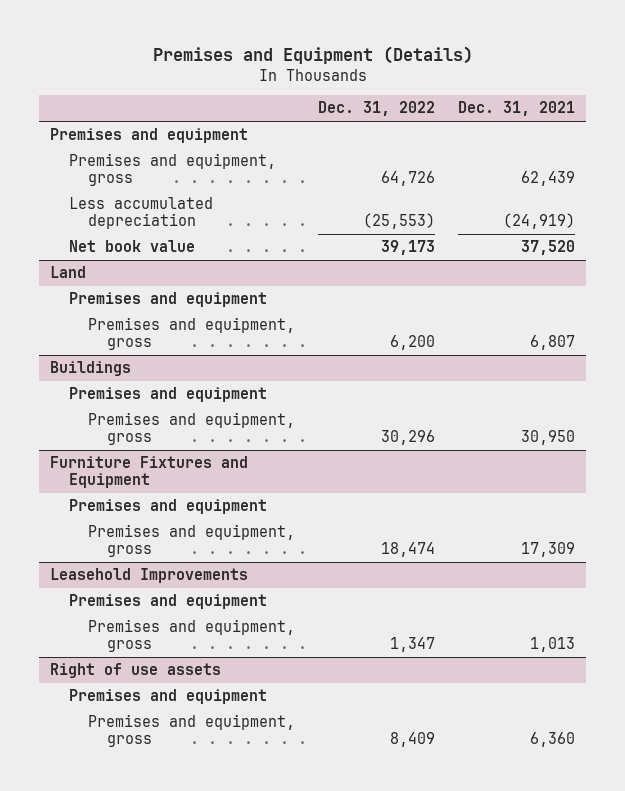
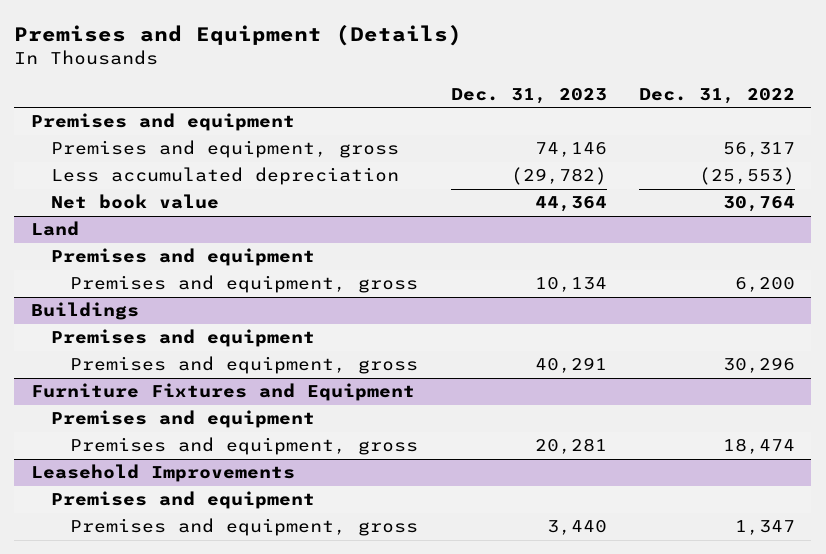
[457,101,575,117] Dec. 31, 2021 -> none
none -> [450,87,607,104] Dec. 31, 2023
[381,171,436,187] 64,726 -> [723,142,796,158] 56,317
[381,240,436,256] 39,173 -> [723,196,796,213] 30,764
[50,663,222,679] Right of use assets -> none
[69,689,268,705] Premises and equipment -> none
[88,714,296,748] Premises and equipment, gross -> none

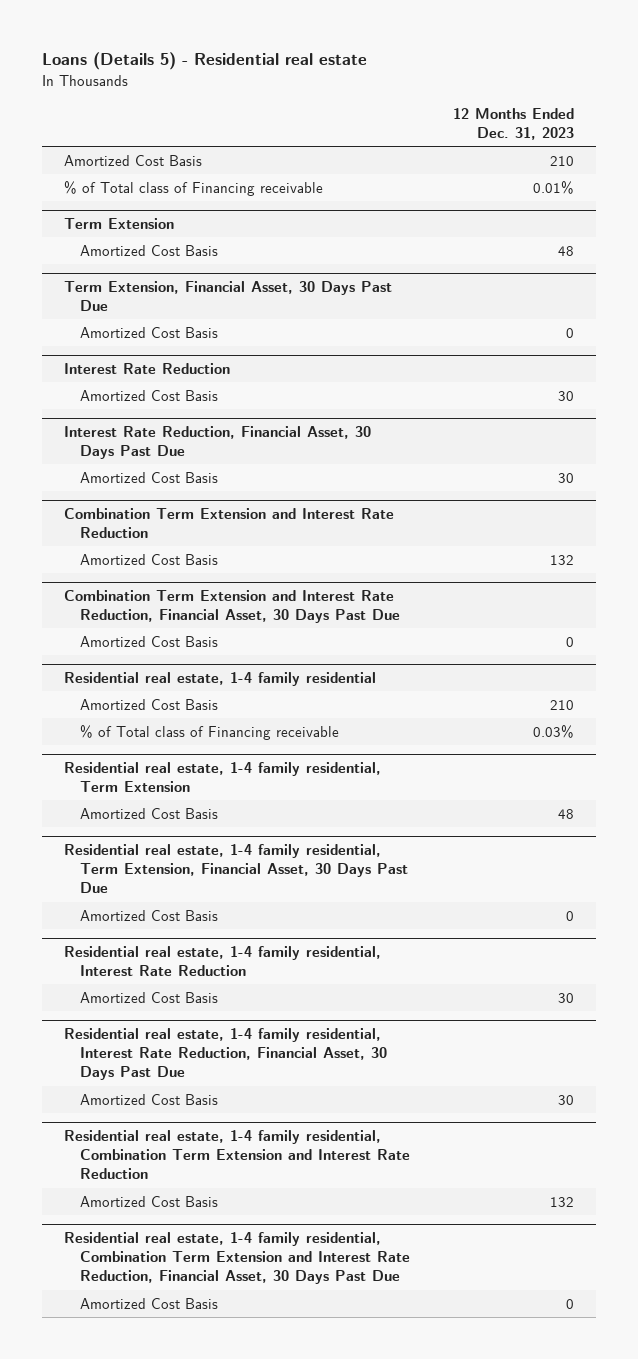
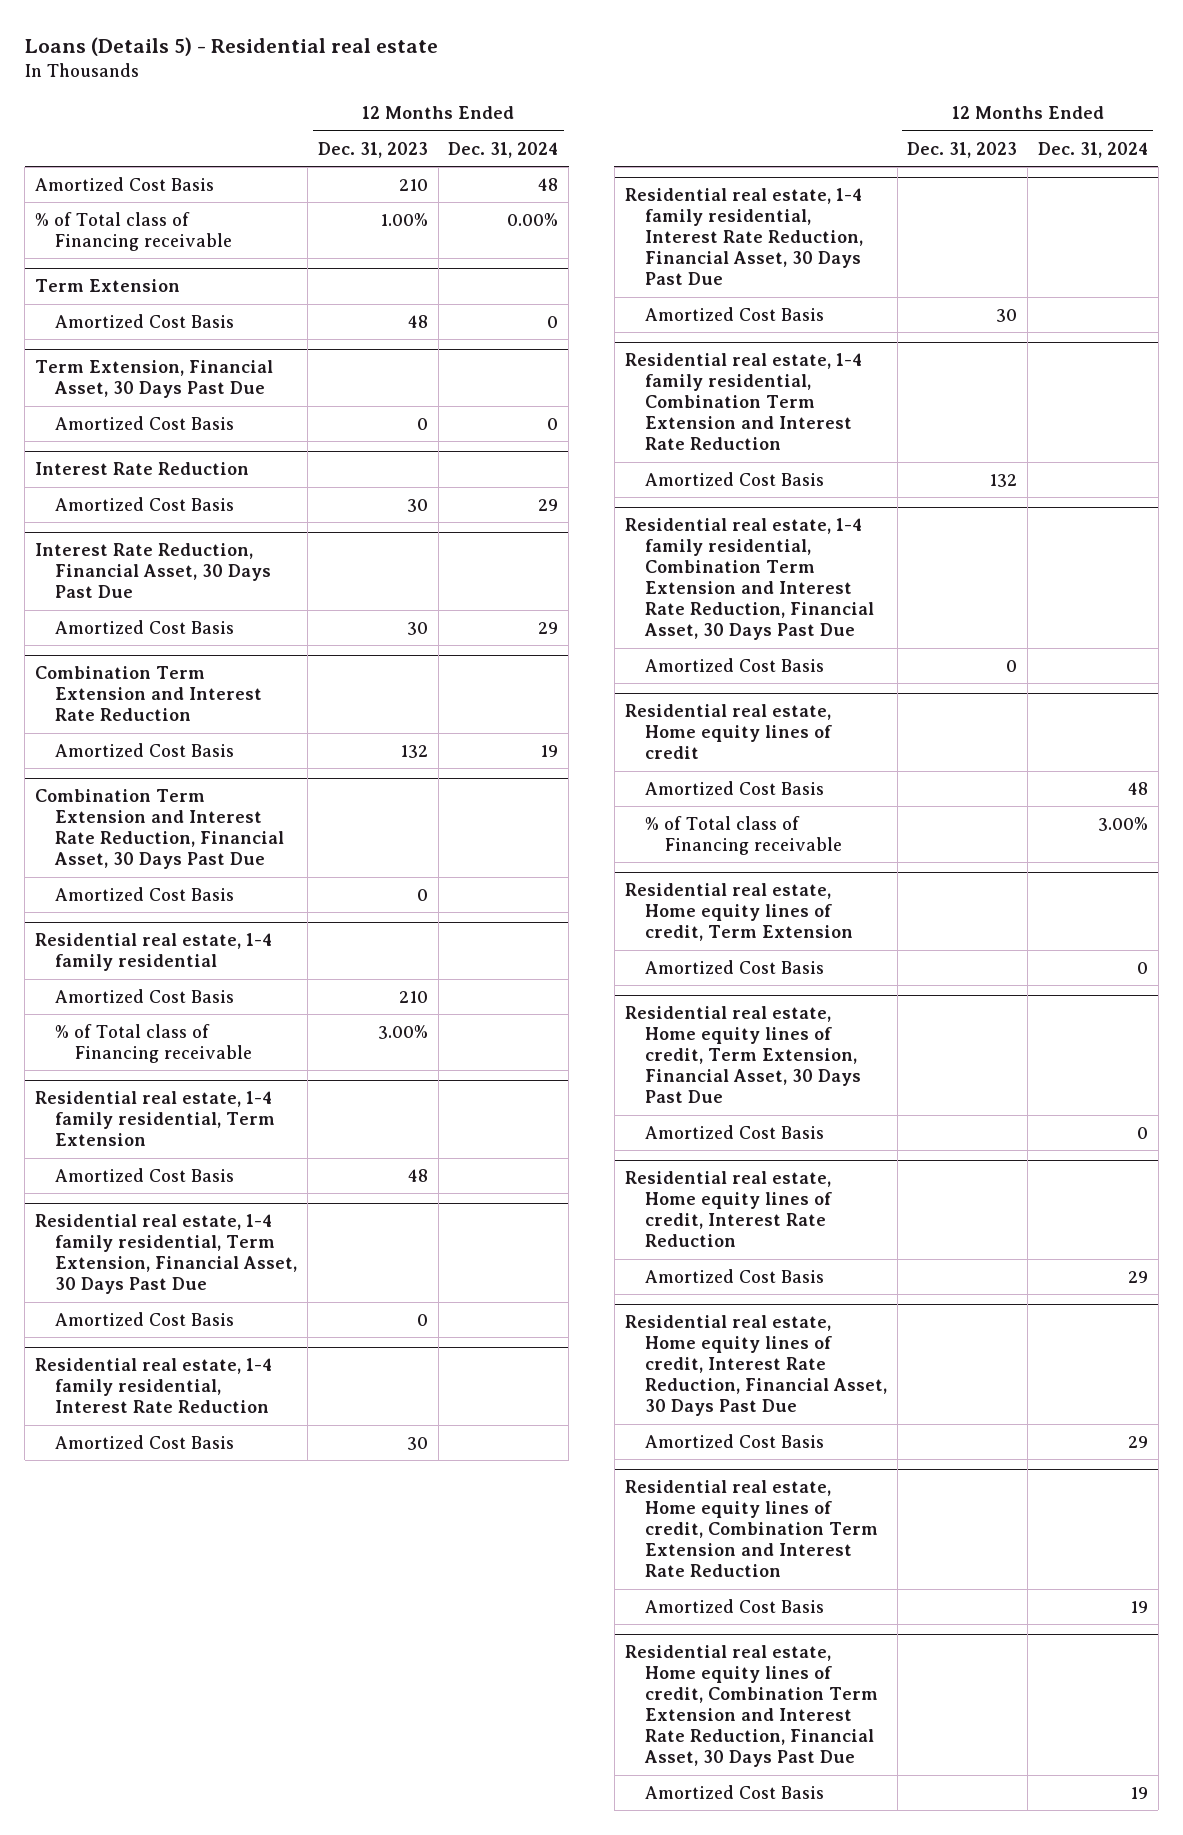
none -> [448,141,559,158] Dec. 31, 2024
[533,180,575,194] 0.01% -> [379,212,428,226] 1.00%
[533,724,575,738] 0.03% -> [377,1024,428,1039] 3.00%
none -> [624,704,832,760] Residential real estate, Home equity lines of credit
none -> [644,780,824,795] Amortized Cost Basis
none -> [644,815,842,855] % of Total class of Financing receivable
none -> [624,883,853,942] Residential real estate, Home equity lines of credit, Term Extension
none -> [644,959,824,974] Amortized Cost Basis
none -> [624,1006,861,1104] Residential real estate, Home equity lines of credit, Term Extension, Financial Asset, 30 Days Past Due
none -> [644,1124,824,1139] Amortized Cost Basis
none -> [624,1171,832,1248] Residential real estate, Home equity lines of credit, Interest Rate Reduction
none -> [644,1268,824,1283] Amortized Cost Basis
none -> [624,1315,887,1417] Residential real estate, Home equity lines of credit, Interest Rate Reduction, Financial Asset, 30 Days Past Due
none -> [644,1433,824,1448] Amortized Cost Basis
none -> [624,1480,878,1578] Residential real estate, Home equity lines of credit, Combination Term Extension and Interest Rate Reduction
none -> [644,1598,824,1613] Amortized Cost Basis
none -> [624,1645,878,1768] Residential real estate, Home equity lines of credit, Combination Term Extension and Interest Rate Reduction, Financial Asset, 30 Days Past Due
none -> [644,1784,824,1799] Amortized Cost Basis

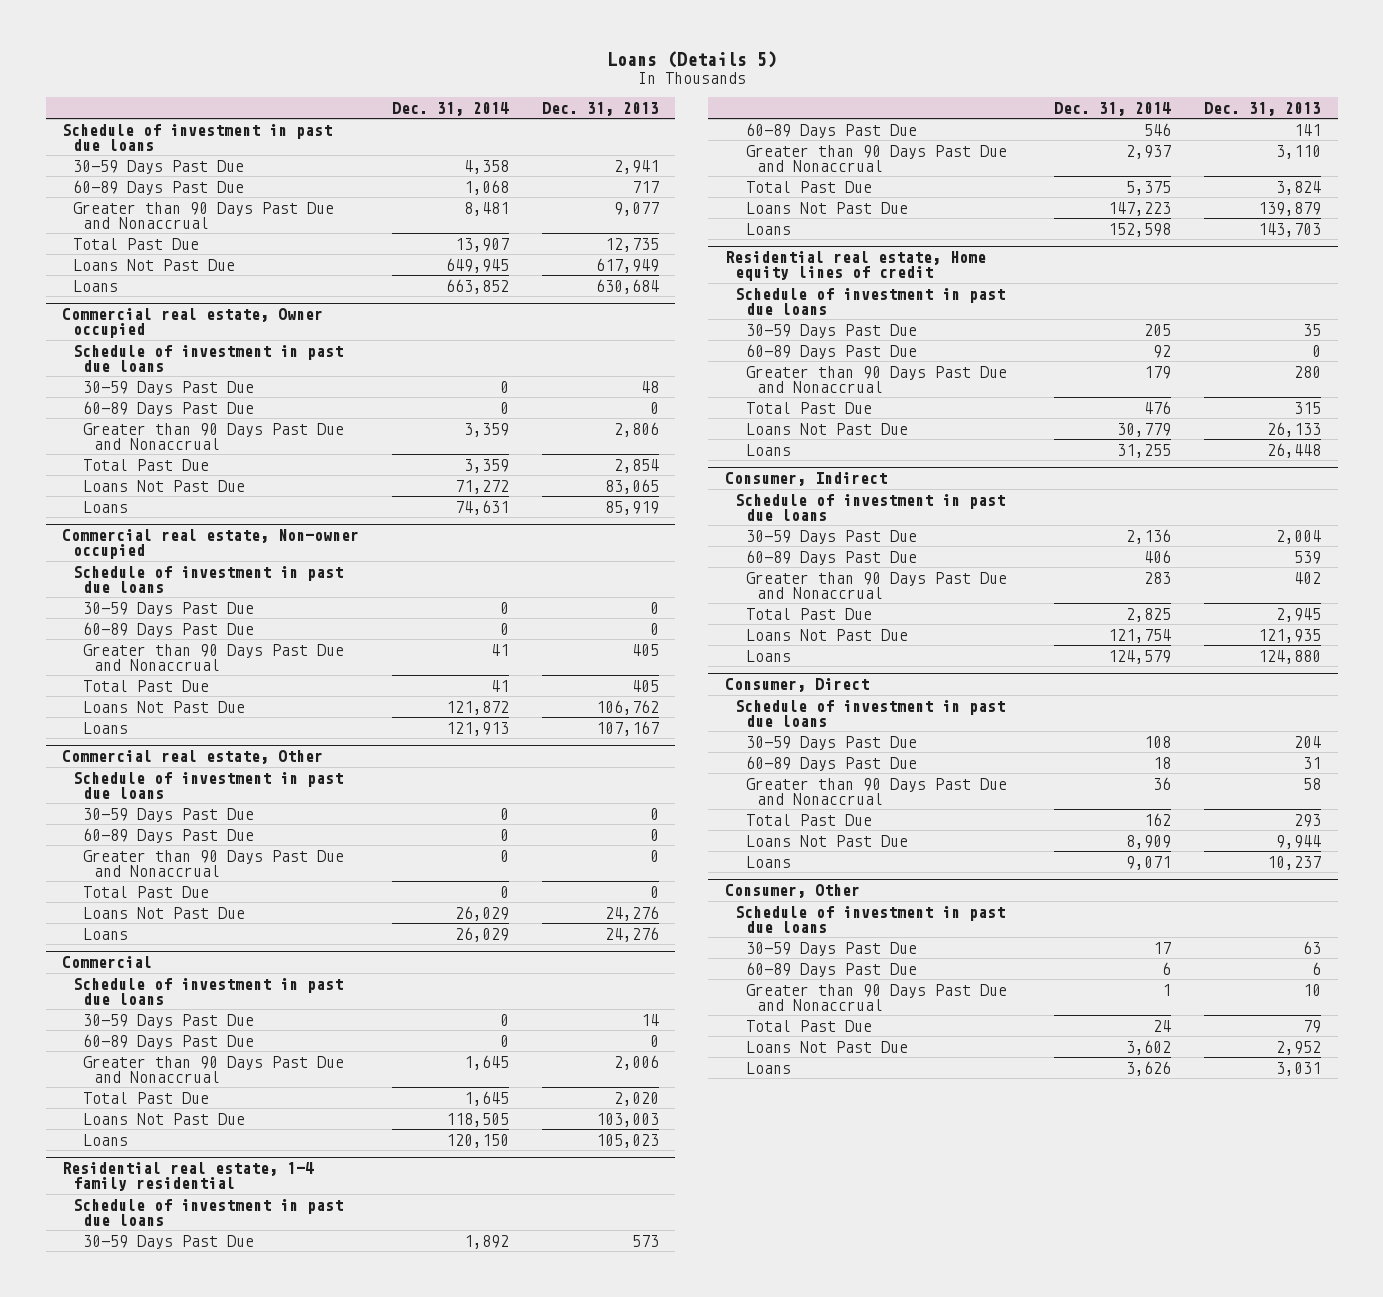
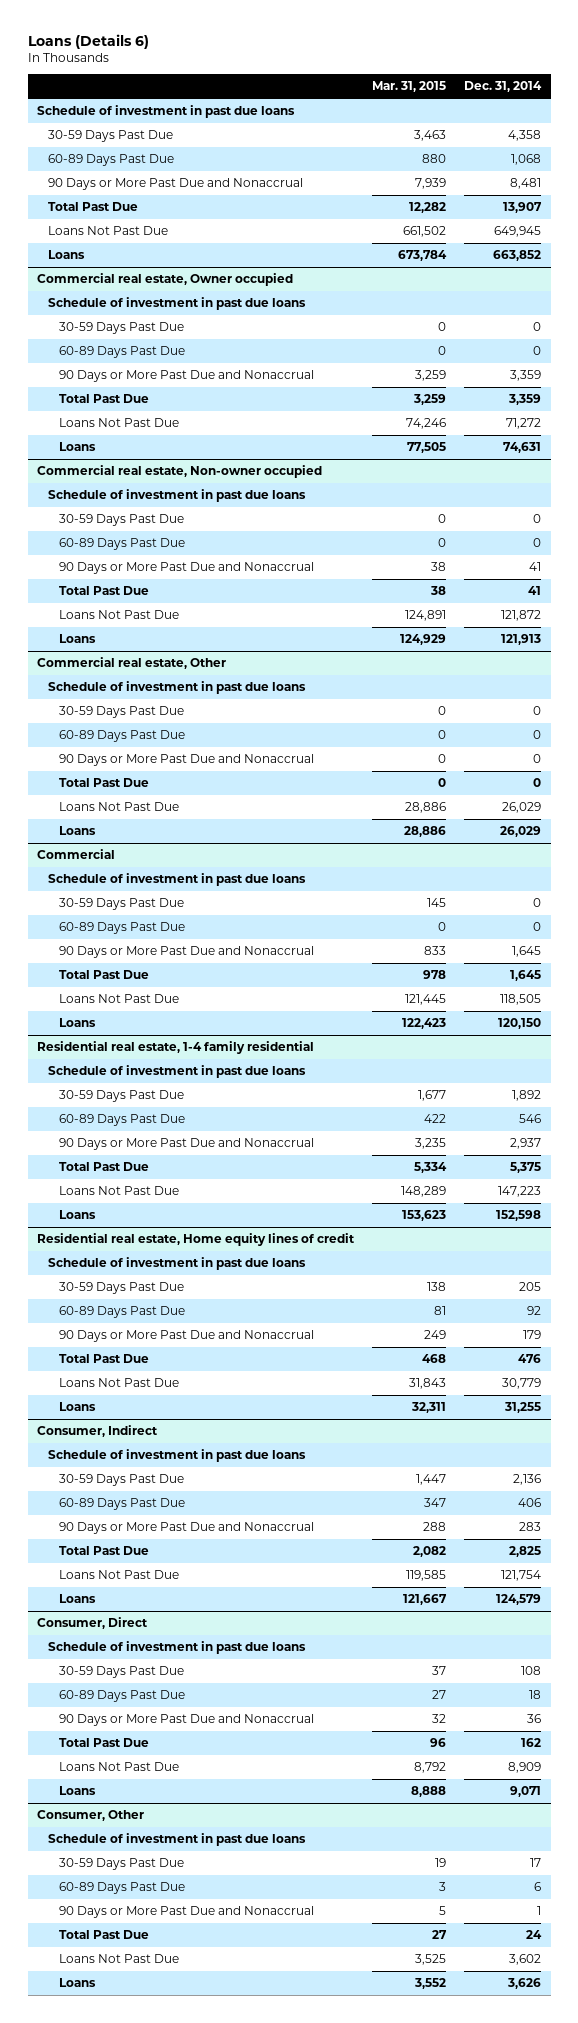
[606,51,777,69] Loans (Details 5) -> [27,34,149,50] Loans (Details 6)
[541,101,659,116] Dec. 31, 2013 -> none
none -> [372,81,447,93] Mar. 31, 2015
[72,201,334,229] Greater than 90 Days Past Due and Nonaccrual -> [48,178,304,191] 90 Days or More Past Due and Nonaccrual
[83,422,345,450] Greater than 90 Days Past Due and Nonaccrual -> [59,370,315,383] 90 Days or More Past Due and Nonaccrual
[83,643,345,671] Greater than 90 Days Past Due and Nonaccrual -> [59,562,315,575] 90 Days or More Past Due and Nonaccrual
[83,849,345,877] Greater than 90 Days Past Due and Nonaccrual -> [59,754,315,767] 90 Days or More Past Due and Nonaccrual
[83,1055,345,1083] Greater than 90 Days Past Due and Nonaccrual -> [59,946,315,959] 90 Days or More Past Due and Nonaccrual
[745,144,1007,172] Greater than 90 Days Past Due and Nonaccrual -> [59,1138,315,1151] 90 Days or More Past Due and Nonaccrual
[745,365,1007,393] Greater than 90 Days Past Due and Nonaccrual -> [59,1330,315,1343] 90 Days or More Past Due and Nonaccrual
[745,571,1007,599] Greater than 90 Days Past Due and Nonaccrual -> [59,1522,315,1535] 90 Days or More Past Due and Nonaccrual
[745,777,1007,805] Greater than 90 Days Past Due and Nonaccrual -> [59,1714,315,1727] 90 Days or More Past Due and Nonaccrual
[745,983,1007,1011] Greater than 90 Days Past Due and Nonaccrual -> [59,1906,315,1919] 90 Days or More Past Due and Nonaccrual

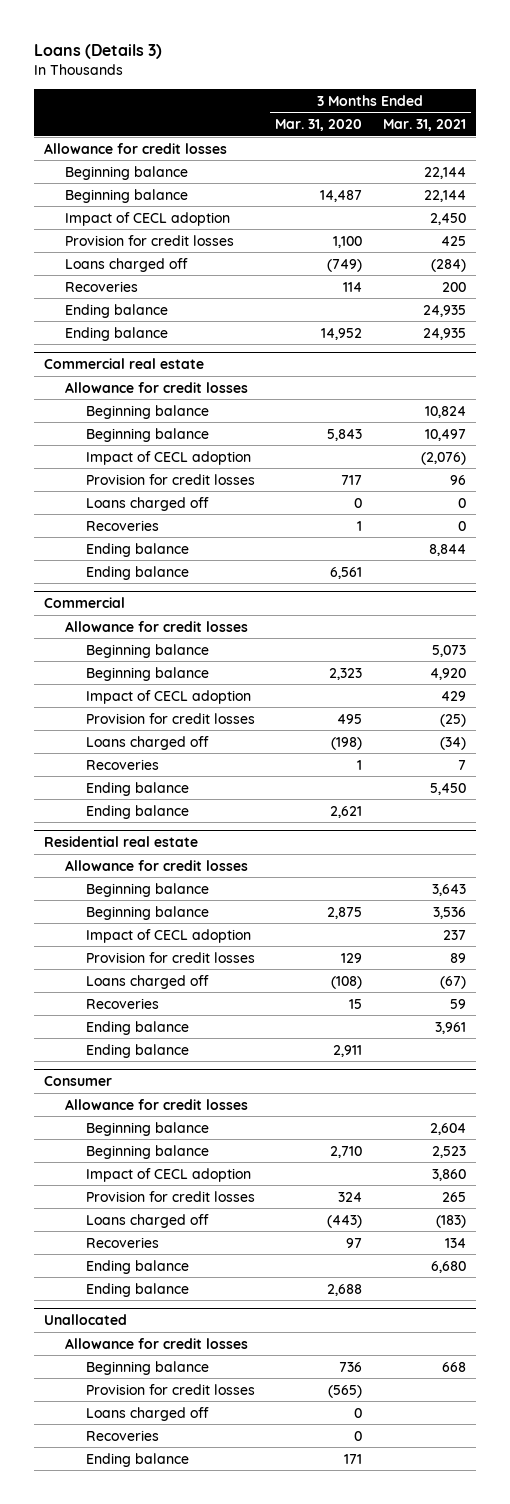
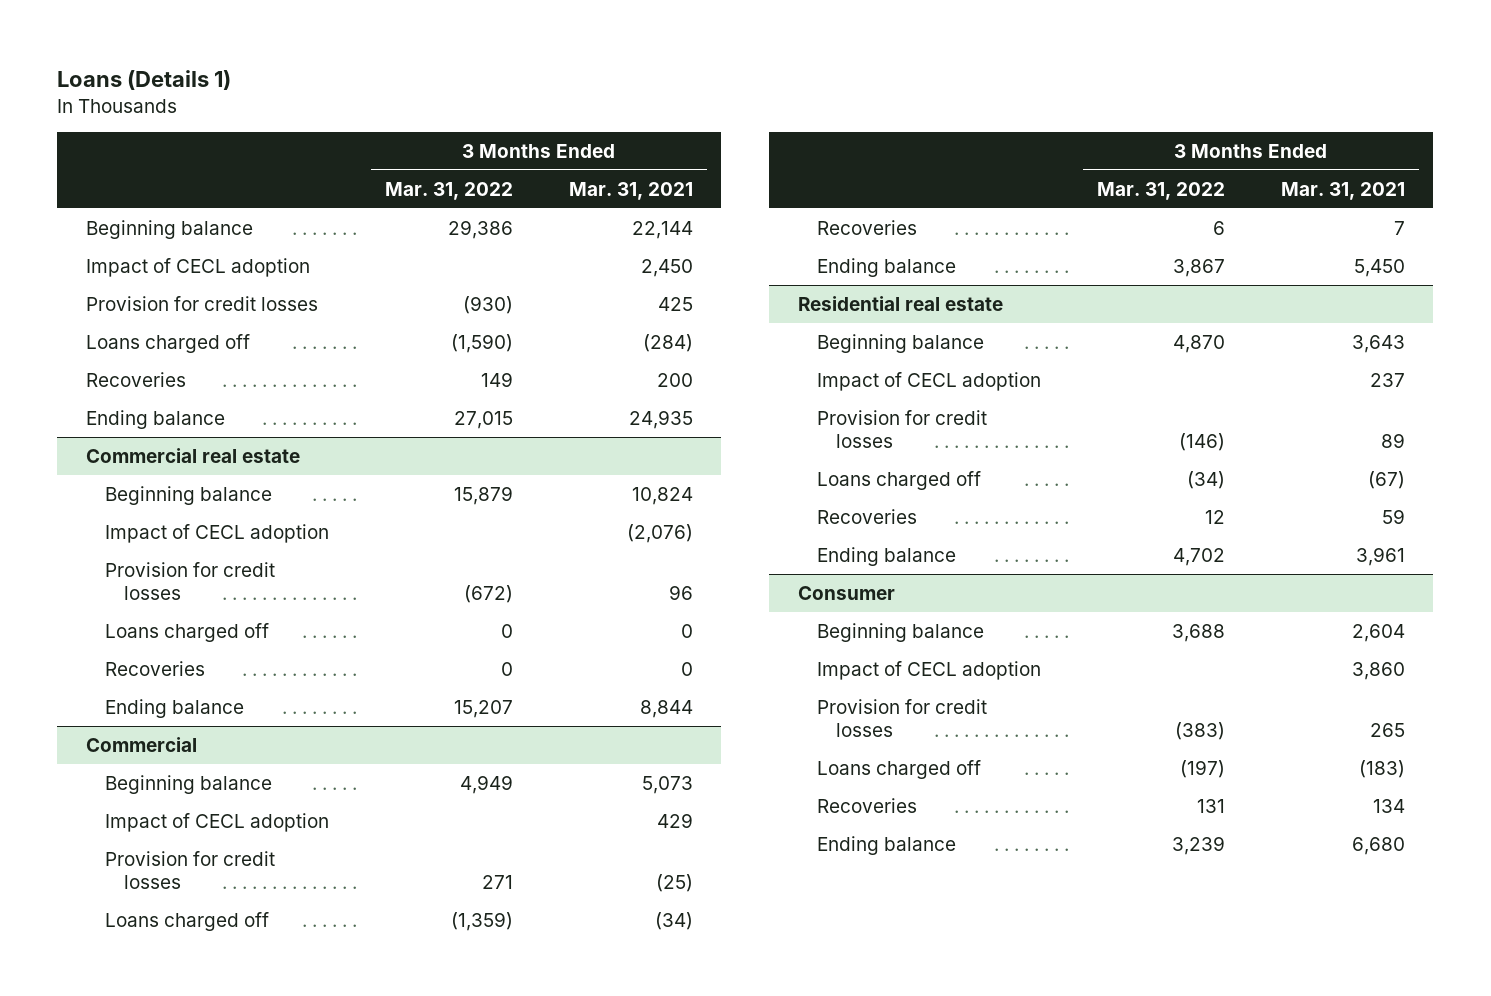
[34,44,163,60] Loans (Details 3) -> [57,70,232,91] Loans (Details 1)
[275,119,363,132] Mar. 31, 2020 -> none
none -> [385,181,514,200] Mar. 31, 2022
[44,142,228,154] Allowance for credit losses -> none
[65,188,189,203] Beginning balance -> none
[65,326,169,341] Ending balance -> none
[65,381,249,393] Allowance for credit losses -> none
[85,427,209,442] Beginning balance -> none
[85,565,189,580] Ending balance -> none
[65,620,249,632] Allowance for credit losses -> none
[85,666,209,681] Beginning balance -> none
[85,804,189,819] Ending balance -> none
[65,859,249,871] Allowance for credit losses -> none
[85,905,209,920] Beginning balance -> none
[85,1043,189,1058] Ending balance -> none
[65,1098,249,1110] Allowance for credit losses -> none
[85,1144,209,1159] Beginning balance -> none
[85,1282,189,1297] Ending balance -> none
[44,1314,128,1326] Unallocated -> none
[65,1337,249,1349] Allowance for credit losses -> none
[85,1360,209,1375] Beginning balance -> none
[85,1383,255,1395] Provision for credit losses -> none
[85,1406,209,1421] Loans charged off -> none
[85,1429,159,1441] Recoveries -> none
[85,1452,189,1467] Ending balance -> none

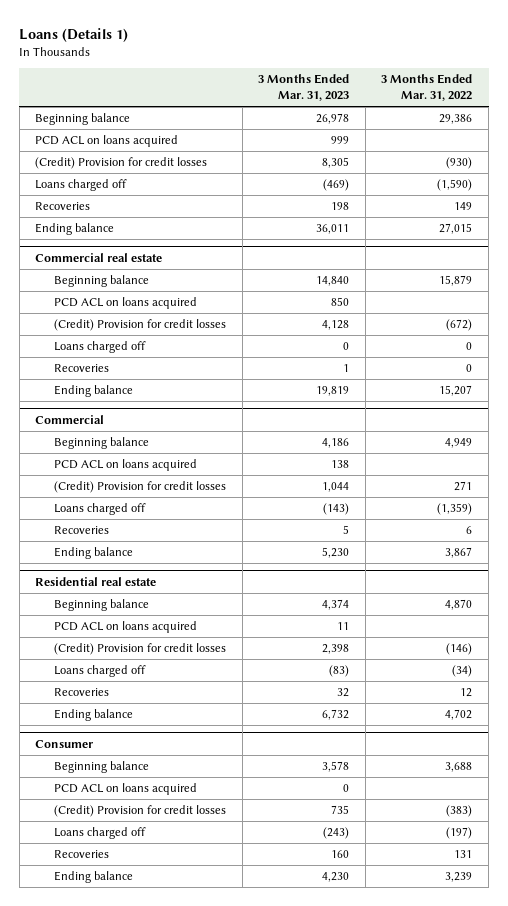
[569,181,694,200] Mar. 31, 2021 -> none
none -> [258,74,350,102] 3 Months Ended Mar. 31, 2023
[85,257,310,277] Impact of CECL adoption -> none
none -> [35,135,179,148] PCD ACL on loans acquired
[85,295,318,311] Provision for credit losses -> [35,157,208,170] (Credit) Provision for credit losses
[104,523,329,543] Impact of CECL adoption -> none
none -> [54,297,198,310] PCD ACL on loans acquired
[104,561,275,601] Provision for credit losses -> [54,319,227,332] (Credit) Provision for credit losses
[104,812,329,832] Impact of CECL adoption -> none
none -> [54,459,198,472] PCD ACL on loans acquired
[104,850,275,890] Provision for credit losses -> [54,481,227,494] (Credit) Provision for credit losses
[816,371,1041,391] Impact of CECL adoption -> none
none -> [54,621,198,634] PCD ACL on loans acquired
[816,409,987,449] Provision for credit losses -> [54,643,227,656] (Credit) Provision for credit losses
[816,660,1041,680] Impact of CECL adoption -> none
none -> [54,783,198,796] PCD ACL on loans acquired
[816,698,987,738] Provision for credit losses -> [54,805,227,818] (Credit) Provision for credit losses

